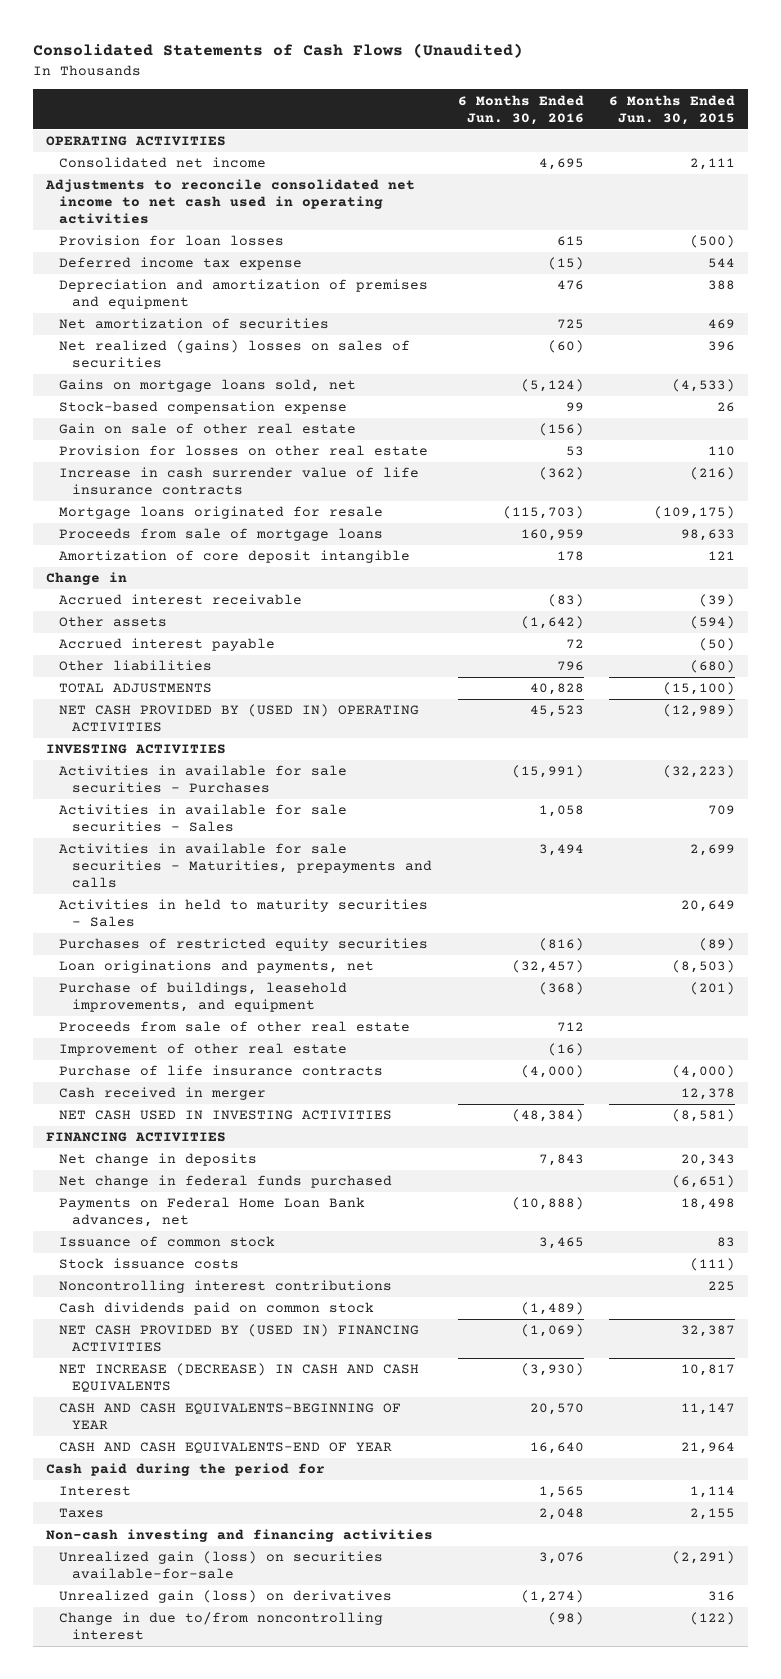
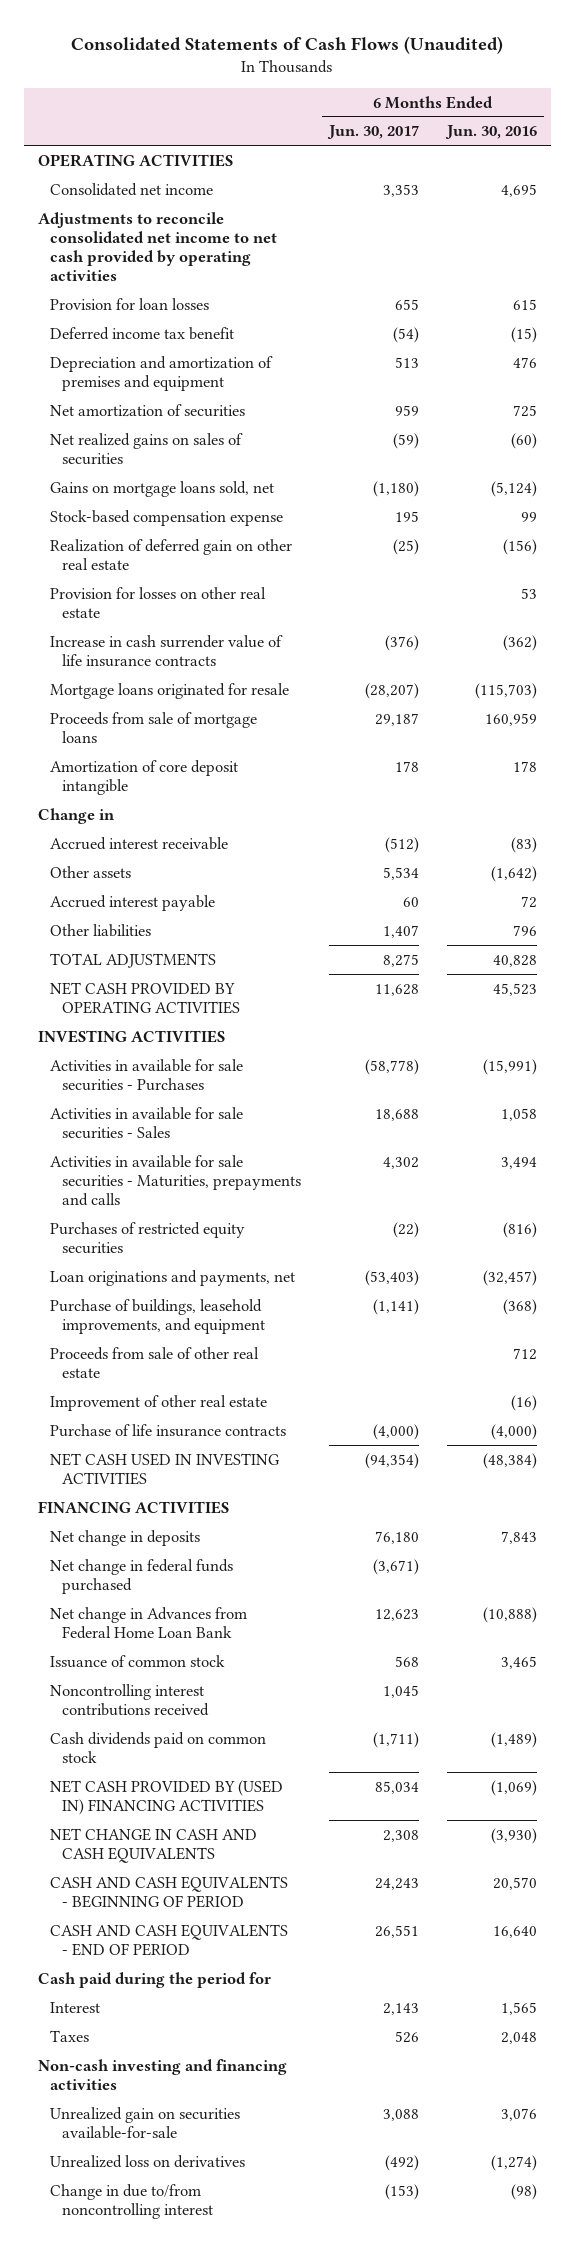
[609,94,736,125] 6 Months Ended Jun. 30, 2015 -> none
none -> [327,125,420,140] Jun. 30, 2017
[44,179,415,225] Adjustments to reconcile consolidated net income to net cash used in operating activities -> [38,211,278,281] Adjustments to reconcile consolidated net income to net cash provided by operating activities
[59,257,303,271] Deferred income tax expense -> [50,326,235,340] Deferred income tax benefit
[59,340,411,369] Net realized (gains) losses on sales of securities -> [50,432,244,465] Net realized gains on sales of securities
[59,423,357,435] Gain on sale of other real estate -> [50,538,293,570] Realization of deferred gain on other real estate
[59,704,420,733] NET CASH PROVIDED BY (USED IN) OPERATING ACTIVITIES -> [50,981,241,1014] NET CASH PROVIDED BY OPERATING ACTIVITIES
[59,899,429,928] Activities in held to maturity securities - Sales -> none
[59,1087,267,1101] Cash received in merger -> none
[59,1197,366,1228] Payments on Federal Home Loan Bank advances, net -> [50,1606,248,1639] Net change in Advances from Federal Home Loan Bank
[59,1258,240,1270] Stock issuance costs -> none
[59,1280,393,1294] Noncontrolling interest contributions -> [50,1683,210,1716] Noncontrolling interest contributions received
[59,1363,420,1393] NET INCREASE (DECREASE) IN CASH AND CASH EQUIVALENTS -> [50,1827,258,1863] NET CHANGE IN CASH AND CASH EQUIVALENTS
[59,1403,402,1430] CASH AND CASH EQUIVALENTS-BEGINNING OF YEAR -> [50,1875,289,1908] CASH AND CASH EQUIVALENTS - BEGINNING OF PERIOD
[59,1442,393,1454] CASH AND CASH EQUIVALENTS-END OF YEAR -> [50,1923,289,1956] CASH AND CASH EQUIVALENTS - END OF PERIOD
[59,1551,384,1580] Unrealized gain (loss) on securities available-for-sale -> [50,2106,241,2139] Unrealized gain on securities available-for-sale
[59,1590,393,1604] Unrealized gain (loss) on derivatives -> [50,2154,246,2168] Unrealized loss on derivatives

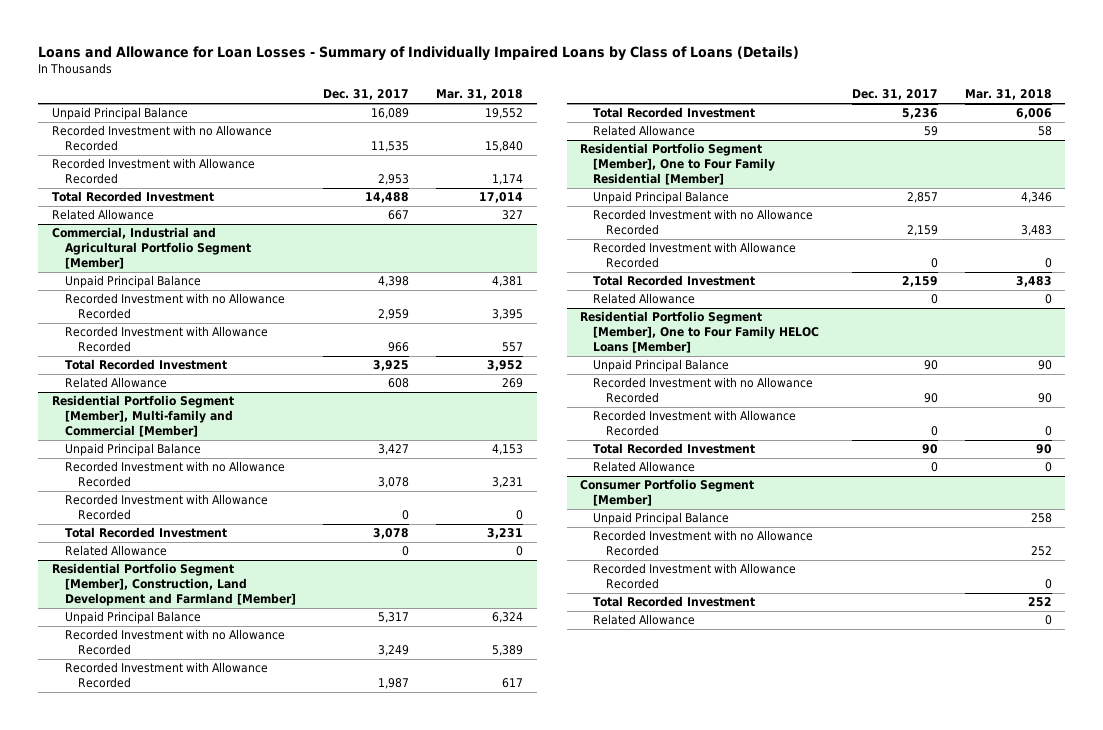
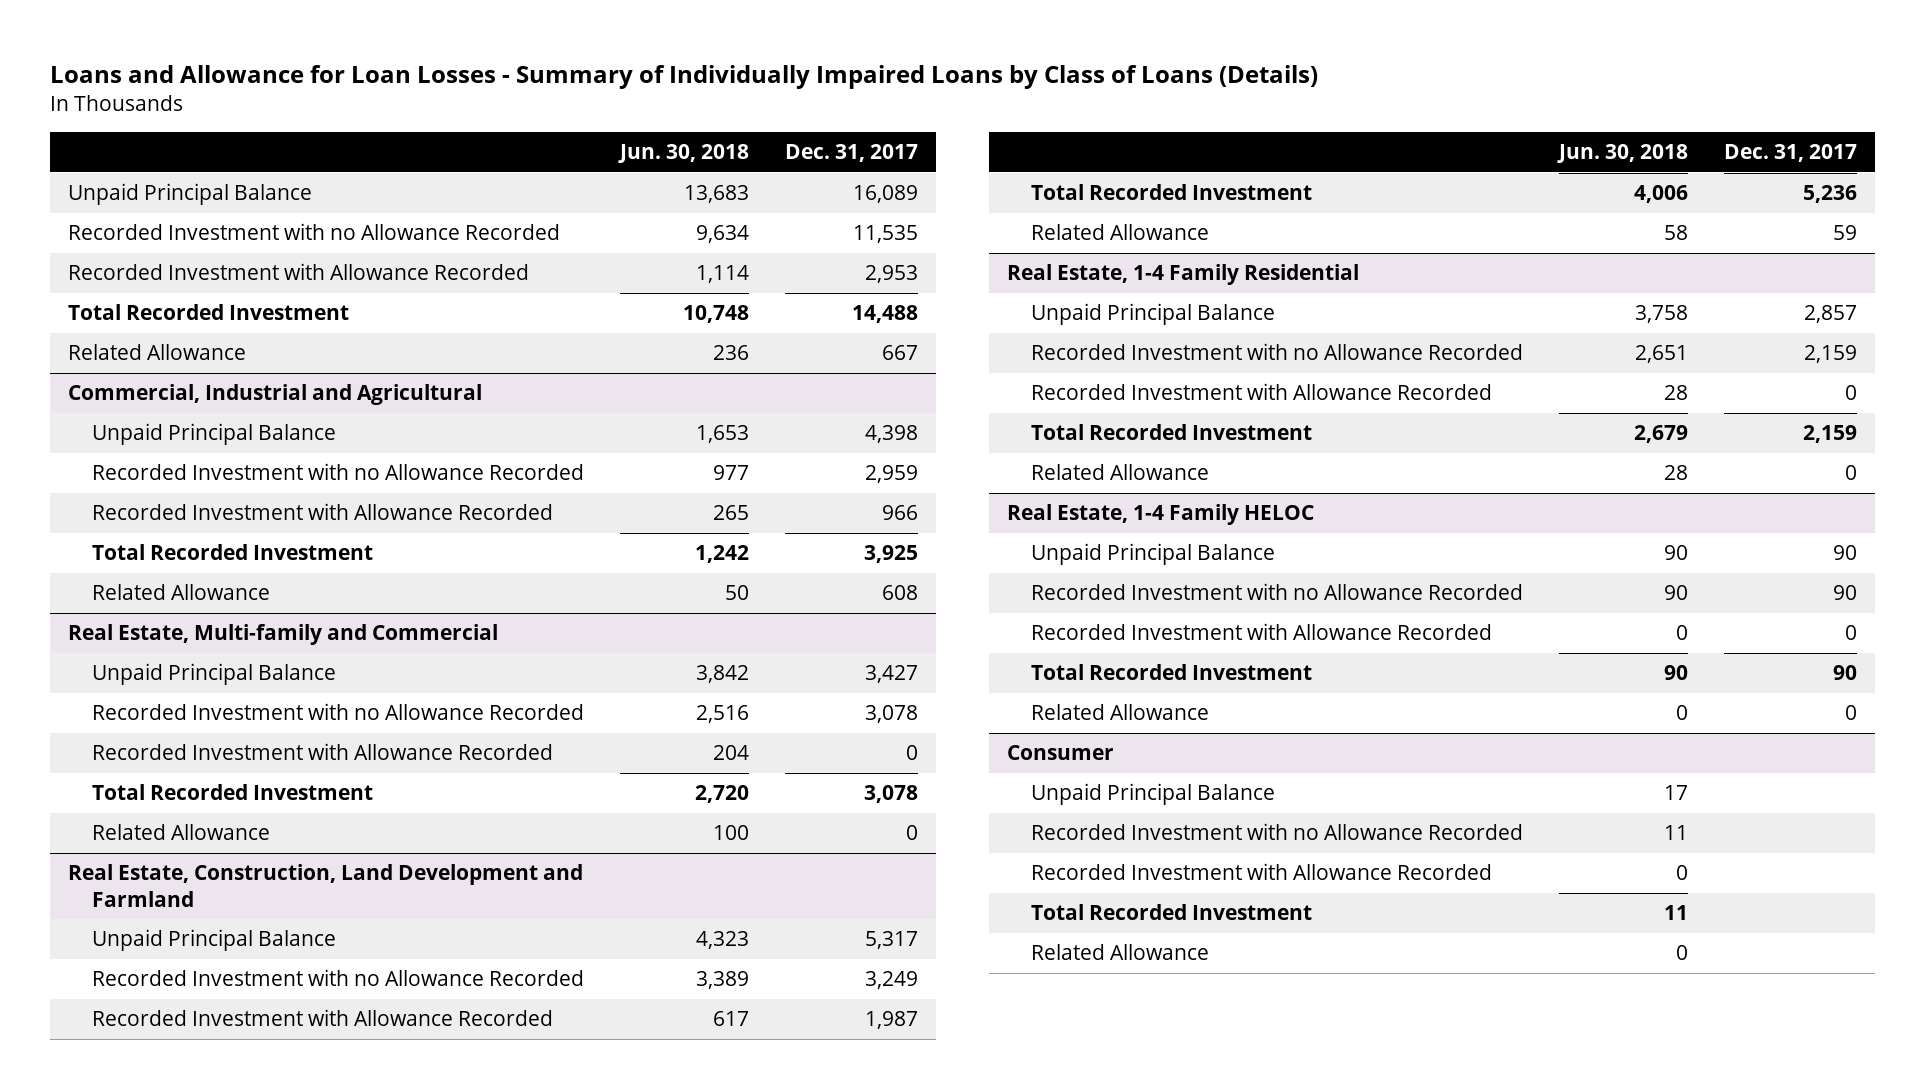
[436,89,524,101] Mar. 31, 2018 -> none
none -> [618,144,750,164] Jun. 30, 2018
[51,227,251,270] Commercial, Industrial and Agricultural Portfolio Segment [Member] -> [68,384,483,406] Commercial, Industrial and Agricultural
[51,395,234,438] Residential Portfolio Segment [Member], Multi-family and Commercial [Member] -> none
none -> [68,624,499,646] Real Estate, Multi-family and Commercial
[51,563,296,607] Residential Portfolio Segment [Member], Construction, Land Development and Farmland [Member] -> none
none -> [68,864,584,907] Real Estate, Construction, Land Development and Farmland
[580,143,776,186] Residential Portfolio Segment [Member], One to Four Family Residential [Member] -> none
none -> [1006,264,1359,286] Real Estate, 1-4 Family Residential
[580,311,820,354] Residential Portfolio Segment [Member], One to Four Family HELOC Loans [Member] -> none
none -> [1006,504,1314,526] Real Estate, 1-4 Family HELOC
[580,479,755,507] Consumer Portfolio Segment [Member] -> [1006,745,1114,761] Consumer

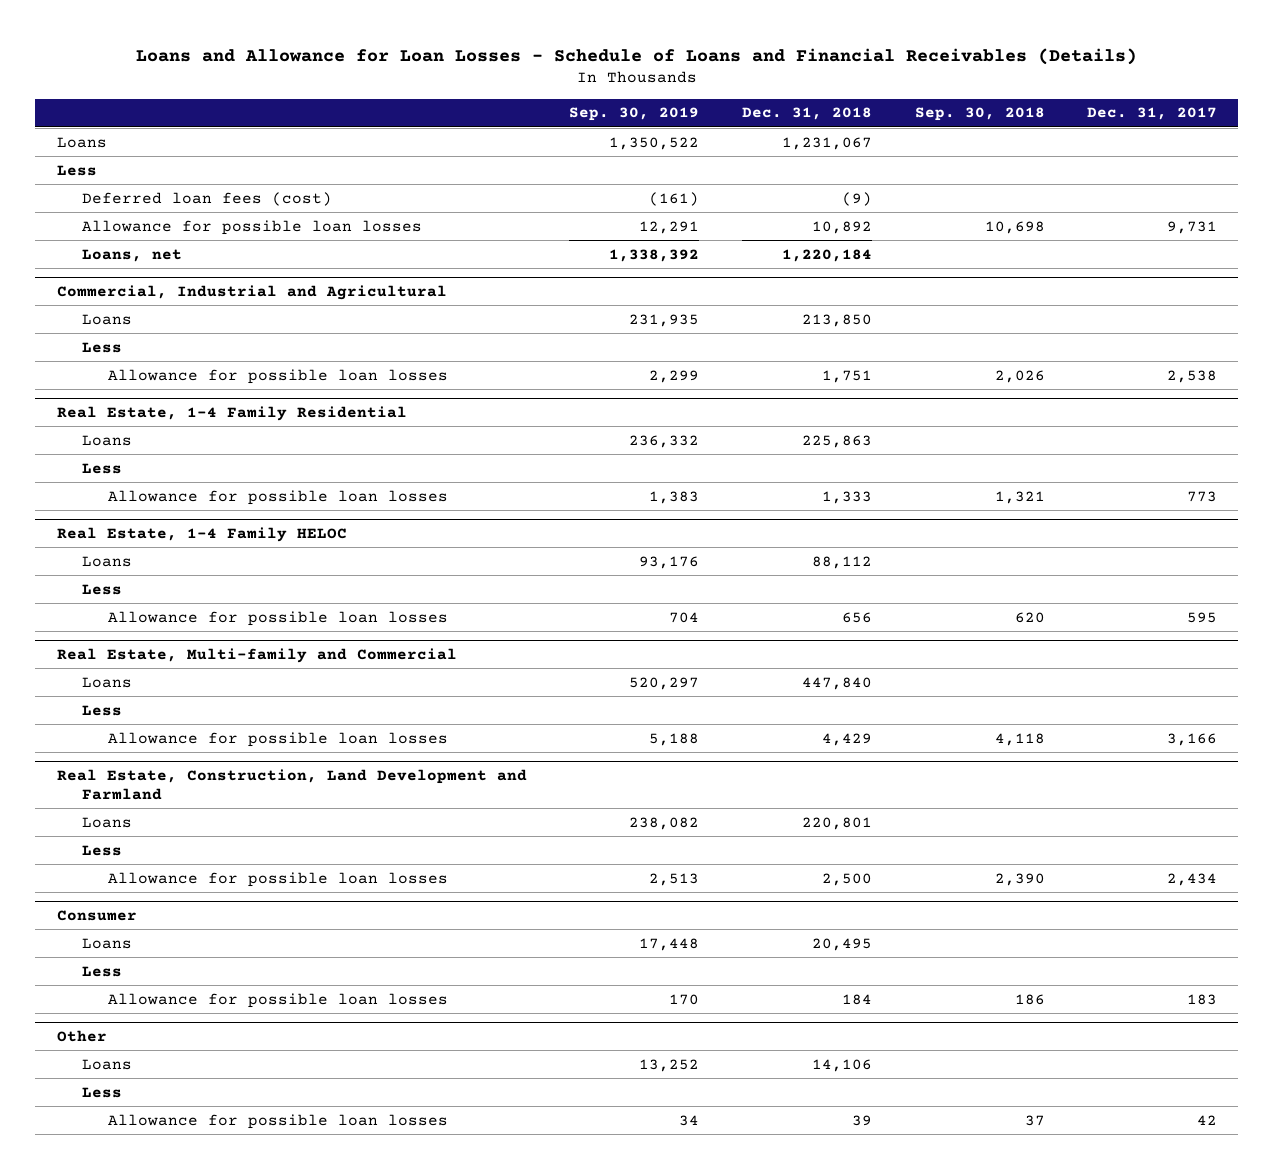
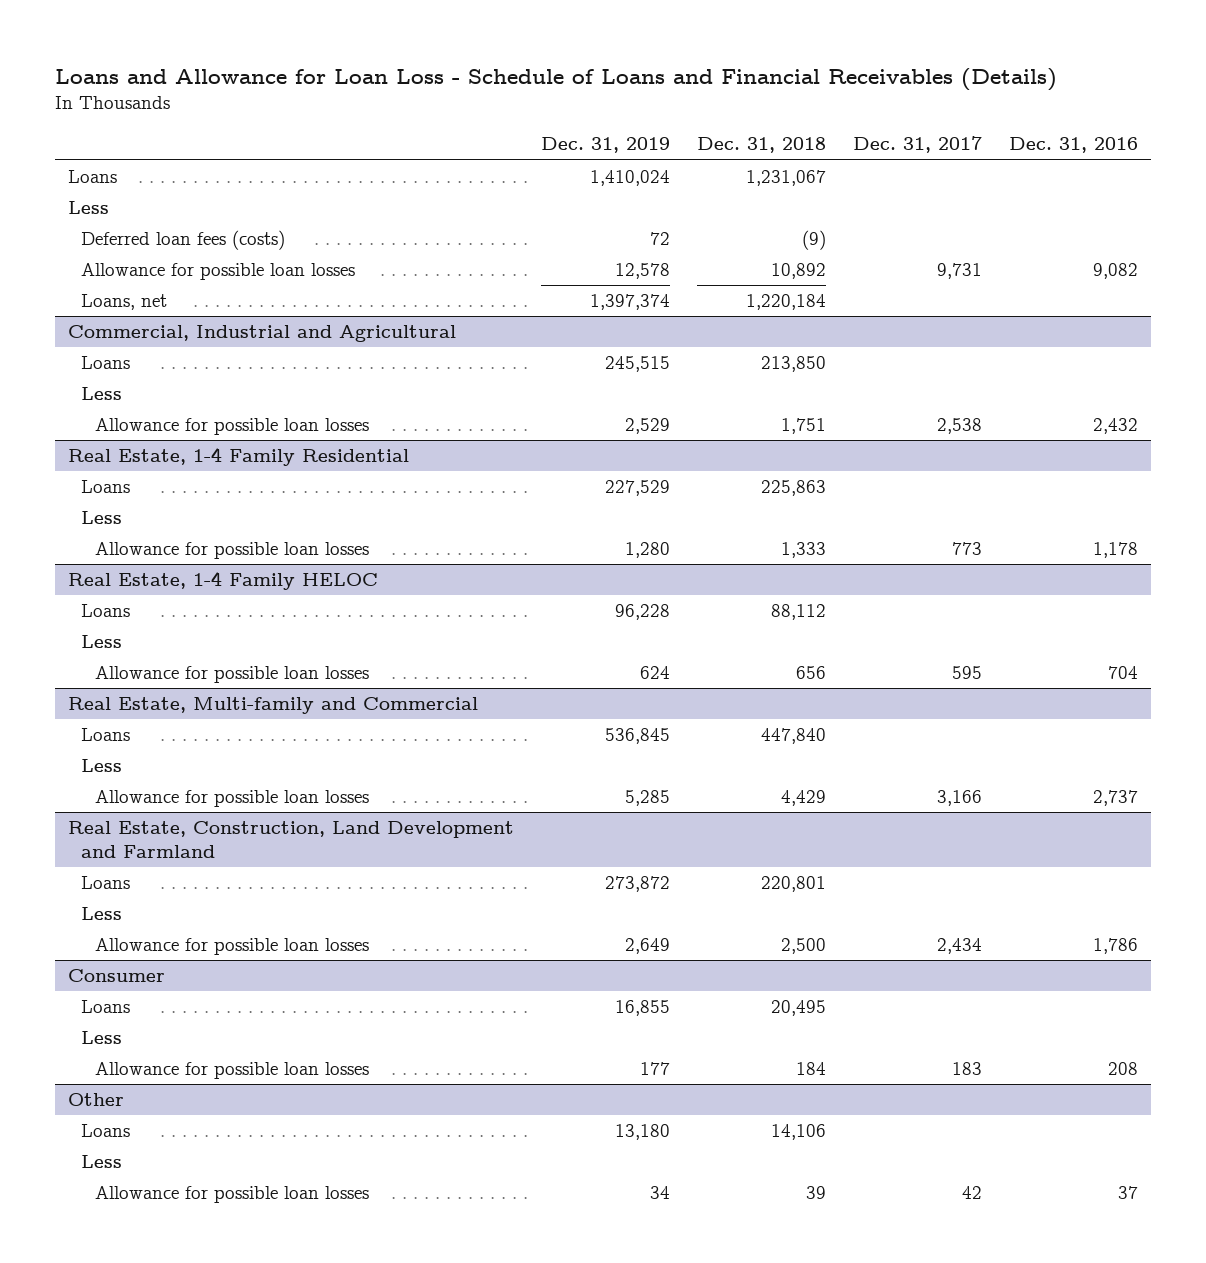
[135,47,1137,65] Loans and Allowance for Loan Losses - Schedule of Loans and Financial Receivables (Details) -> [54,67,1057,91] Loans and Allowance for Loan Loss - Schedule of Loans and Financial Receivables (Details)
[569,107,700,122] Sep. 30, 2019 -> none
[914,107,1045,122] Sep. 30, 2018 -> none
none -> [541,137,671,154] Dec. 31, 2019
none -> [1008,137,1138,154] Dec. 31, 2016
[82,191,333,206] Deferred loan fees (cost) -> [81,230,286,251] Deferred loan fees (costs)

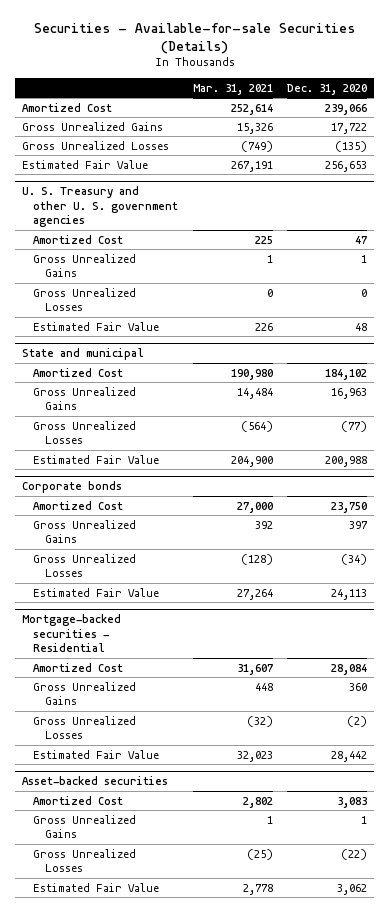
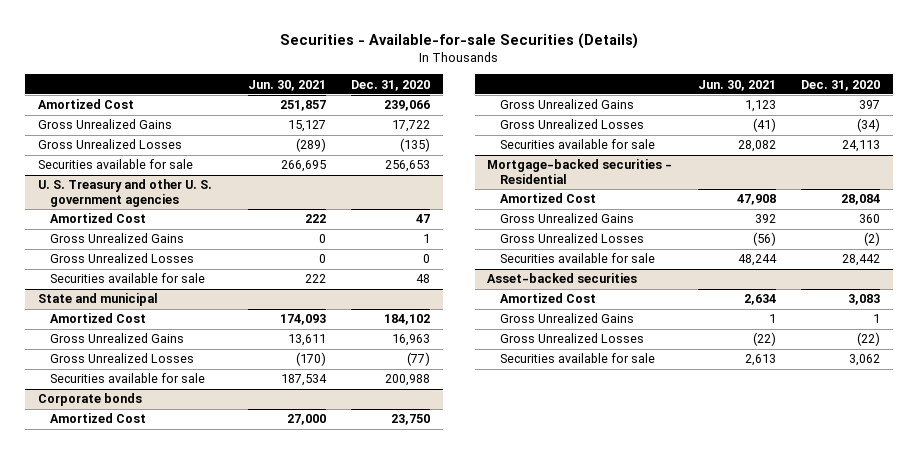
[192,83,273,95] Mar. 31, 2021 -> none
none -> [248,79,327,91] Jun. 30, 2021
[21,159,148,169] Estimated Fair Value -> [37,159,193,170] Securities available for sale
[33,321,160,331] Estimated Fair Value -> none
none -> [50,273,206,284] Securities available for sale
[33,454,160,464] Estimated Fair Value -> [50,373,206,384] Securities available for sale
[33,587,160,597] Estimated Fair Value -> [499,139,655,150] Securities available for sale
[33,749,160,759] Estimated Fair Value -> [499,253,655,264] Securities available for sale
[33,882,160,892] Estimated Fair Value -> [499,353,655,364] Securities available for sale

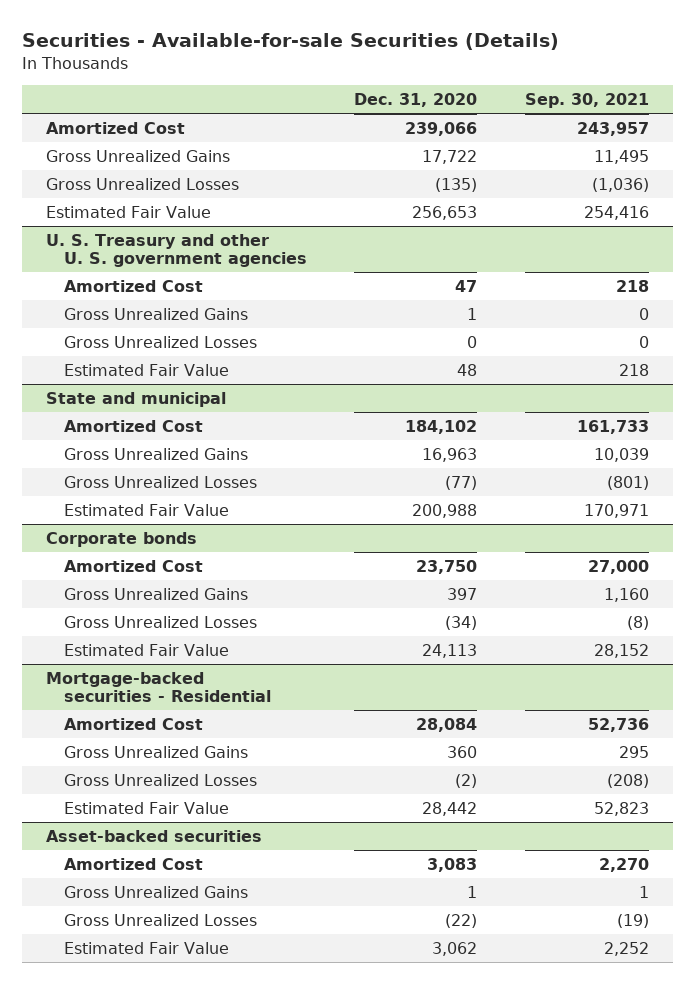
[248,79,327,91] Jun. 30, 2021 -> none
none -> [524,92,649,108] Sep. 30, 2021
[37,159,193,170] Securities available for sale -> [46,205,212,218] Estimated Fair Value
[50,273,206,284] Securities available for sale -> [63,363,229,376] Estimated Fair Value
[50,373,206,384] Securities available for sale -> [63,503,229,516] Estimated Fair Value
[499,139,655,150] Securities available for sale -> [63,643,229,656] Estimated Fair Value
[499,253,655,264] Securities available for sale -> [63,801,229,814] Estimated Fair Value
[499,353,655,364] Securities available for sale -> [63,941,229,954] Estimated Fair Value

